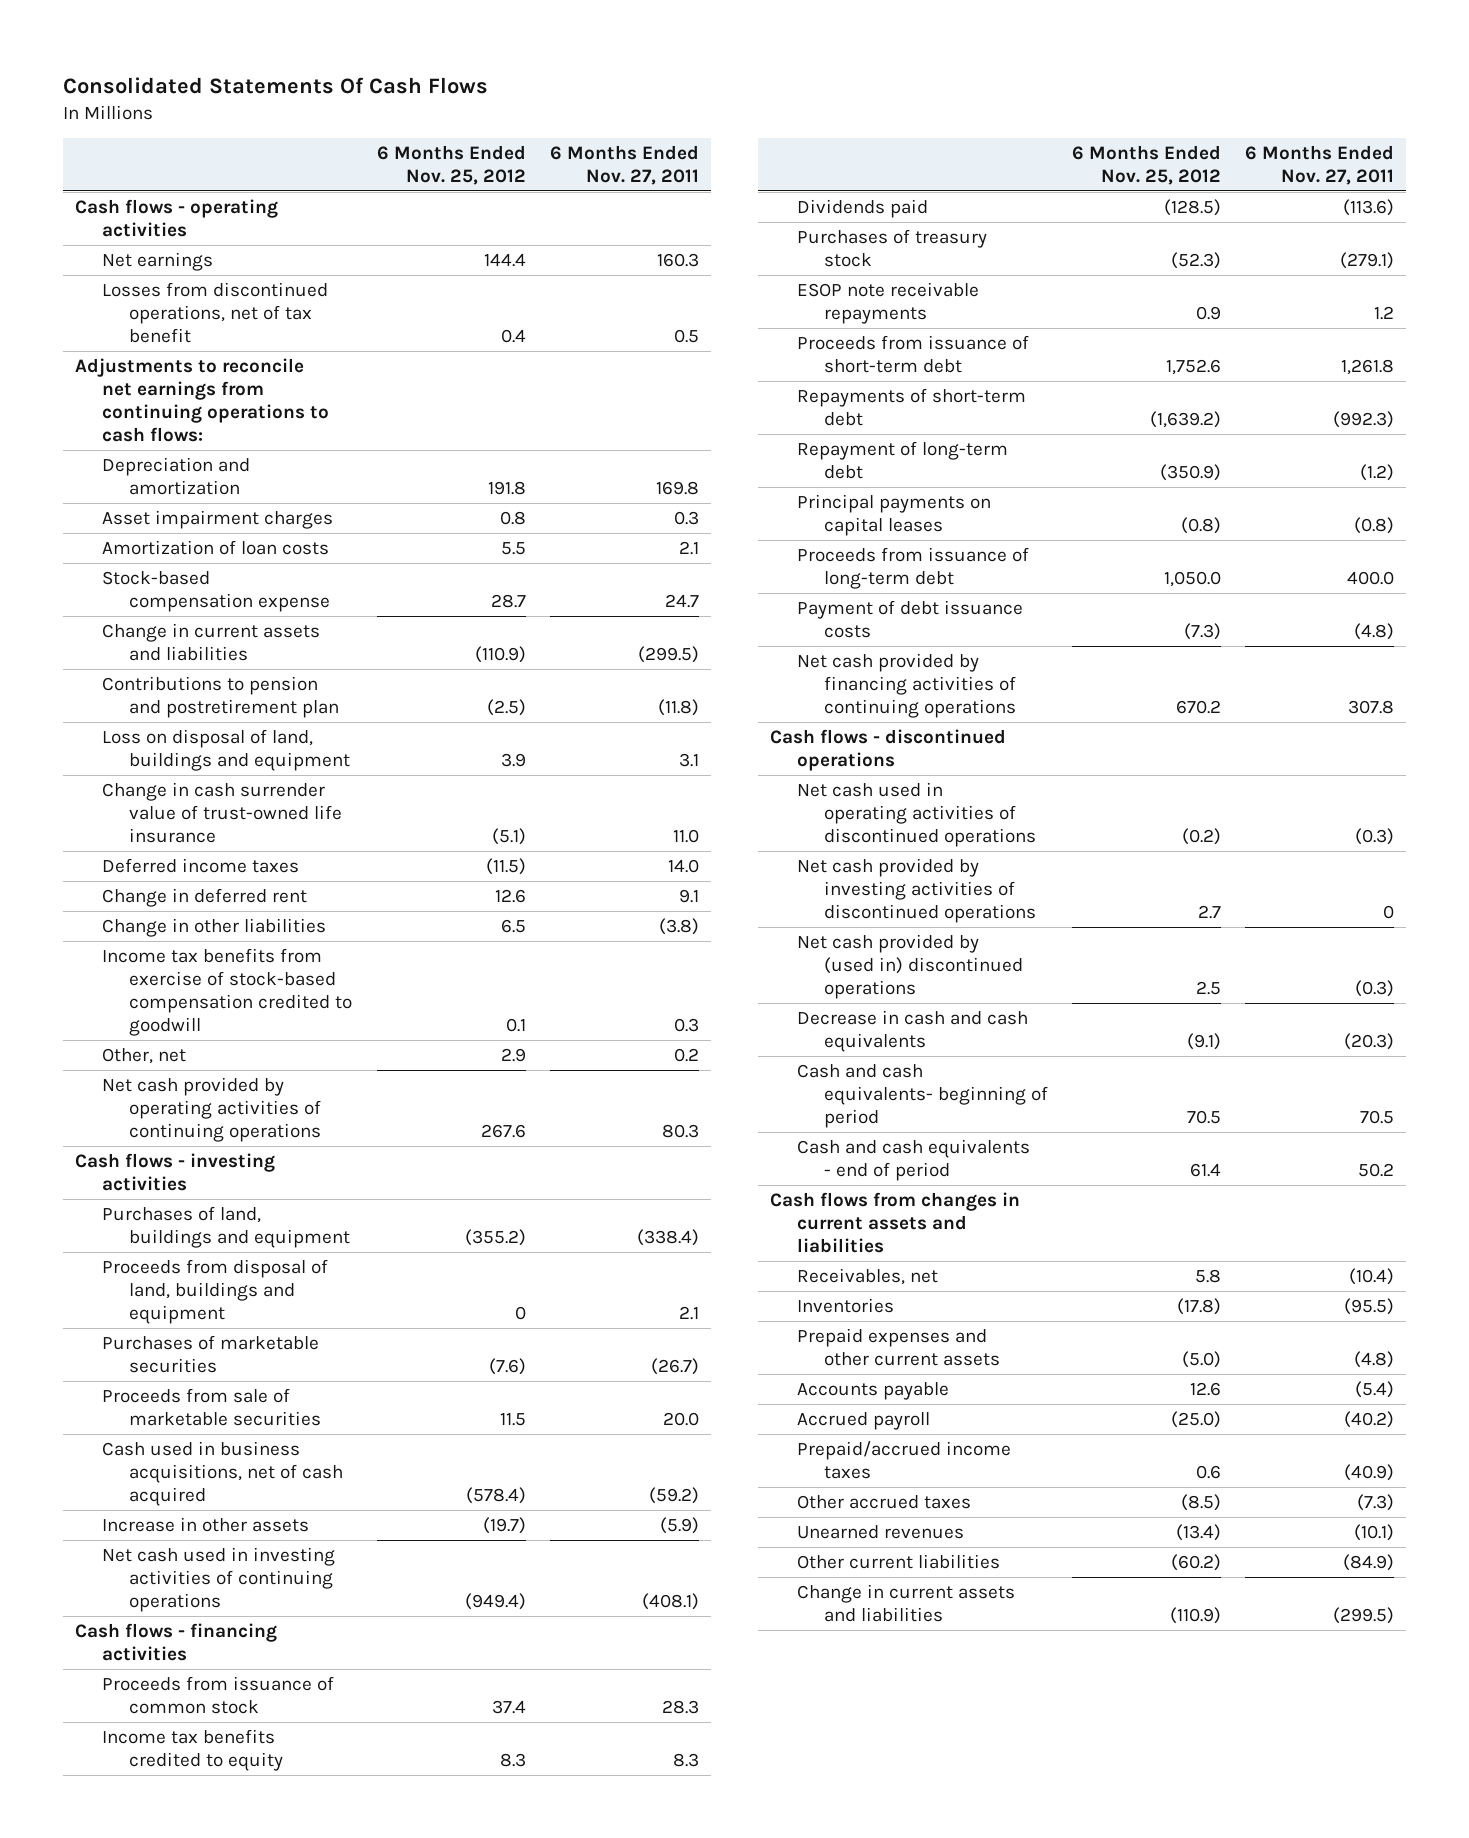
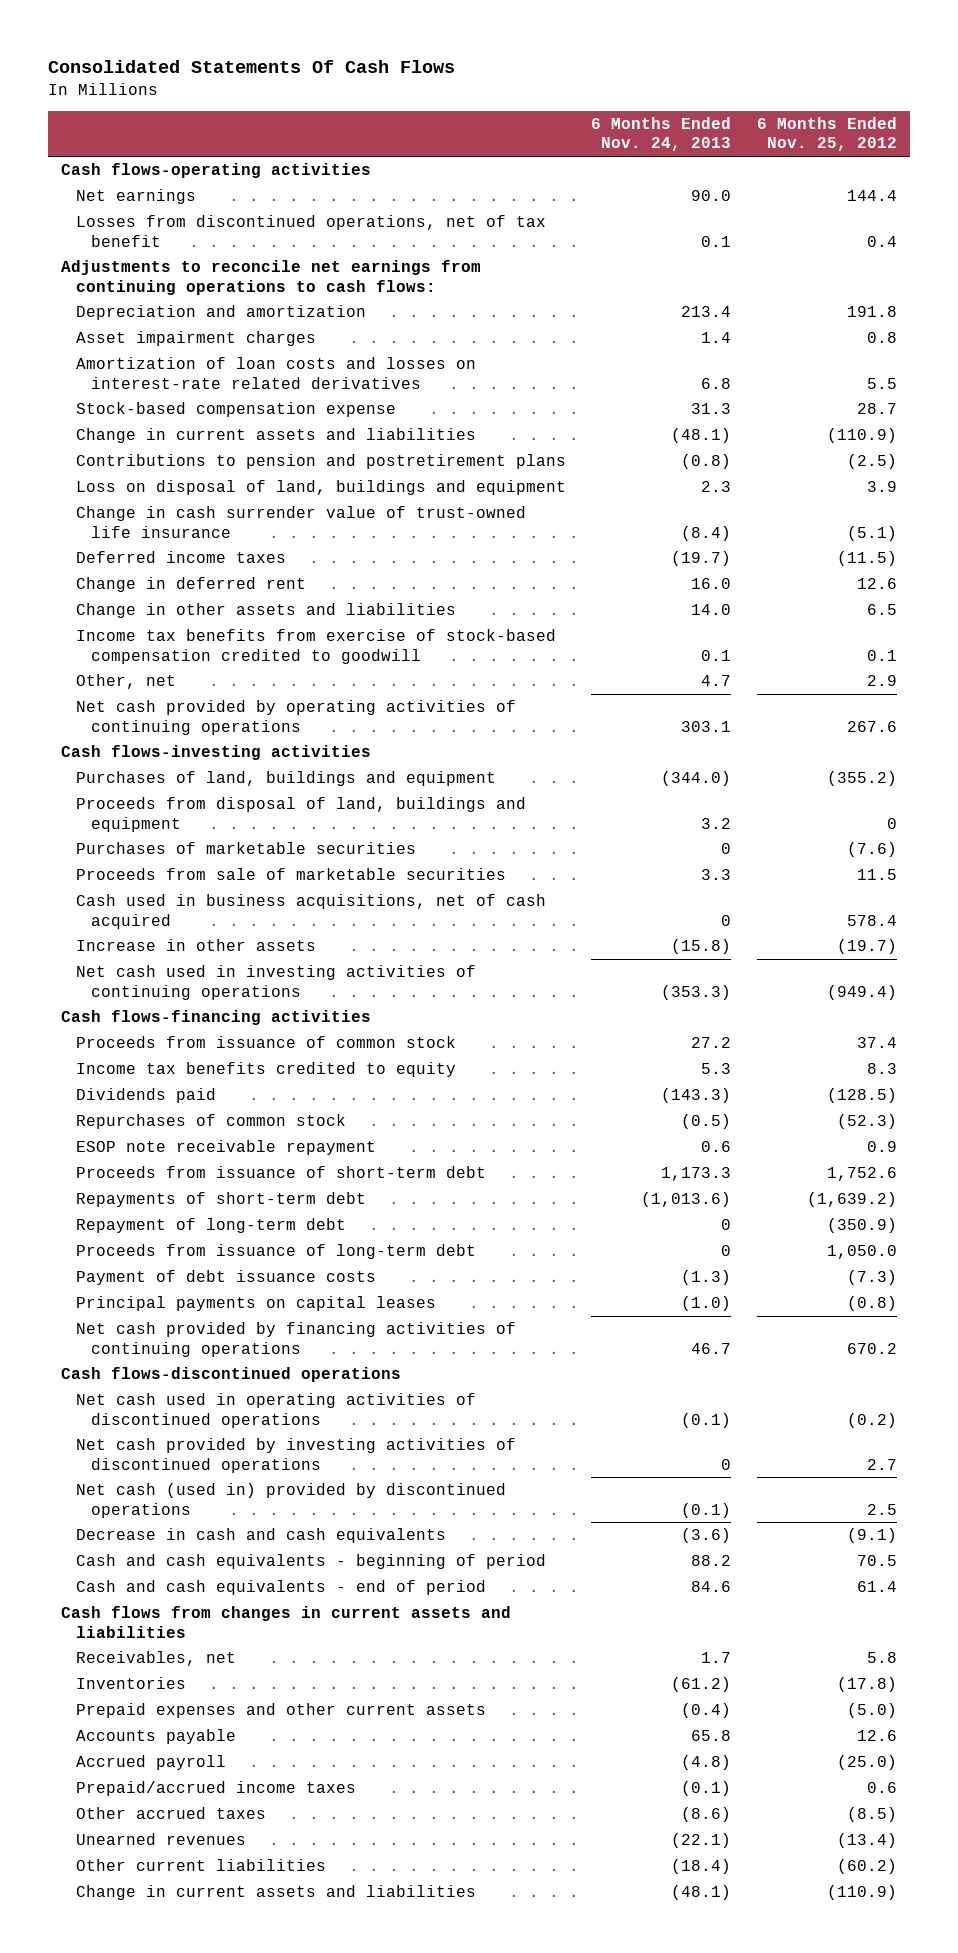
[549,144,699,185] 6 Months Ended Nov. 27, 2011 -> none
none -> [591,116,732,152] 6 Months Ended Nov. 24, 2013
[75,198,279,238] Cash flows - operating activities -> [60,163,371,179] Cash flows-operating activities
[102,539,330,555] Amortization of loan costs -> none
none -> [75,357,476,389] Amortization of loan costs and losses on interest-rate related derivatives
[102,675,340,719] Contributions to pension and postretirement plan -> [75,454,566,470] Contributions to pension and postretirement plans
[102,917,327,937] Change in other liabilities -> [75,603,456,619] Change in other assets and liabilities
[75,1152,276,1192] Cash flows - investing activities -> [60,745,371,761] Cash flows-investing activities
[466,1487,527,1505] (578.4) -> [847,914,898,926] 578.4
[75,1622,278,1662] Cash flows - financing activities -> [60,1010,371,1026] Cash flows-financing activities
[797,228,988,268] Purchases of treasury stock -> [75,1114,346,1130] Repurchases of common stock
[797,281,980,325] ESOP note receivable repayments -> [75,1140,376,1156] ESOP note receivable repayment
[797,493,992,537] Principal payments on capital leases -> [75,1296,436,1312] Principal payments on capital leases
[770,728,1007,772] Cash flows - discontinued operations -> [60,1367,401,1383] Cash flows-discontinued operations
[797,933,1024,1000] Net cash provided by (used in) discontinued operations -> [75,1483,506,1518] Net cash (used in) provided by discontinued operations
[797,1063,1049,1129] Cash and cash equivalents- beginning of period -> [75,1554,546,1570] Cash and cash equivalents - beginning of period

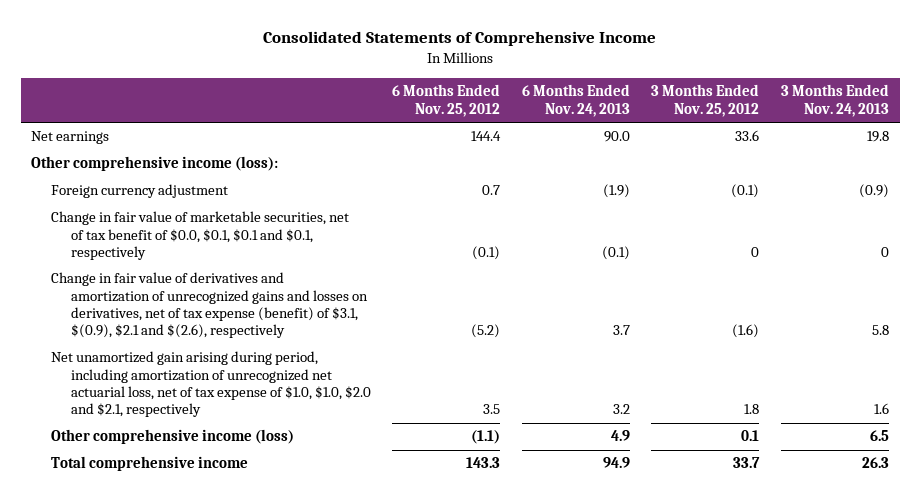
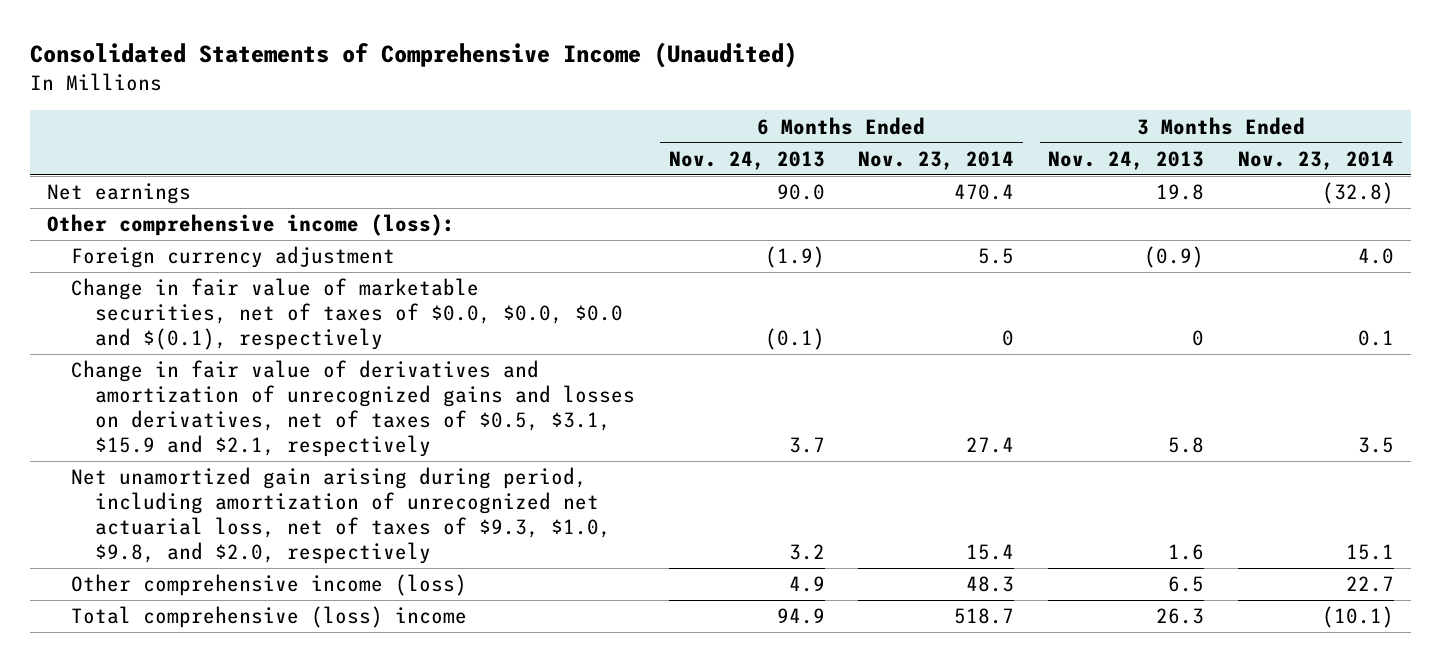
[263,31,657,47] Consolidated Statements of Comprehensive Income -> [29,41,797,68] Consolidated Statements of Comprehensive Income (Unaudited)
[392,84,501,117] 6 Months Ended Nov. 25, 2012 -> none
[651,84,760,117] 3 Months Ended Nov. 25, 2012 -> none
none -> [858,150,1015,170] Nov. 23, 2014
none -> [1237,150,1394,170] Nov. 23, 2014
[51,211,350,260] Change in fair value of marketable securities, net of tax benefit of $0.0, $0.1, $0.1 and $0.1, respectively -> [70,278,623,351] Change in fair value of marketable securities, net of taxes of $0.0, $0.0, $0.0 and $(0.1), respectively
[51,272,368,339] Change in fair value of derivatives and amortization of unrecognized gains and losses on derivatives, net of tax expense (benefit) of $3.1, $(0.9), $2.1 and $(2.6), respectively -> [70,360,635,457] Change in fair value of derivatives and amortization of unrecognized gains and losses on derivatives, net of taxes of $0.5, $3.1, $15.9 and $2.1, respectively
[51,351,371,418] Net unamortized gain arising during period, including amortization of unrecognized net actuarial loss, net of tax expense of $1.0, $1.0, $2.0 and $2.1, respectively -> [70,467,611,564] Net unamortized gain arising during period, including amortization of unrecognized net actuarial loss, net of taxes of $9.3, $1.0, $9.8, and $2.0, respectively
[51,456,249,472] Total comprehensive income -> [70,606,467,629] Total comprehensive (loss) income

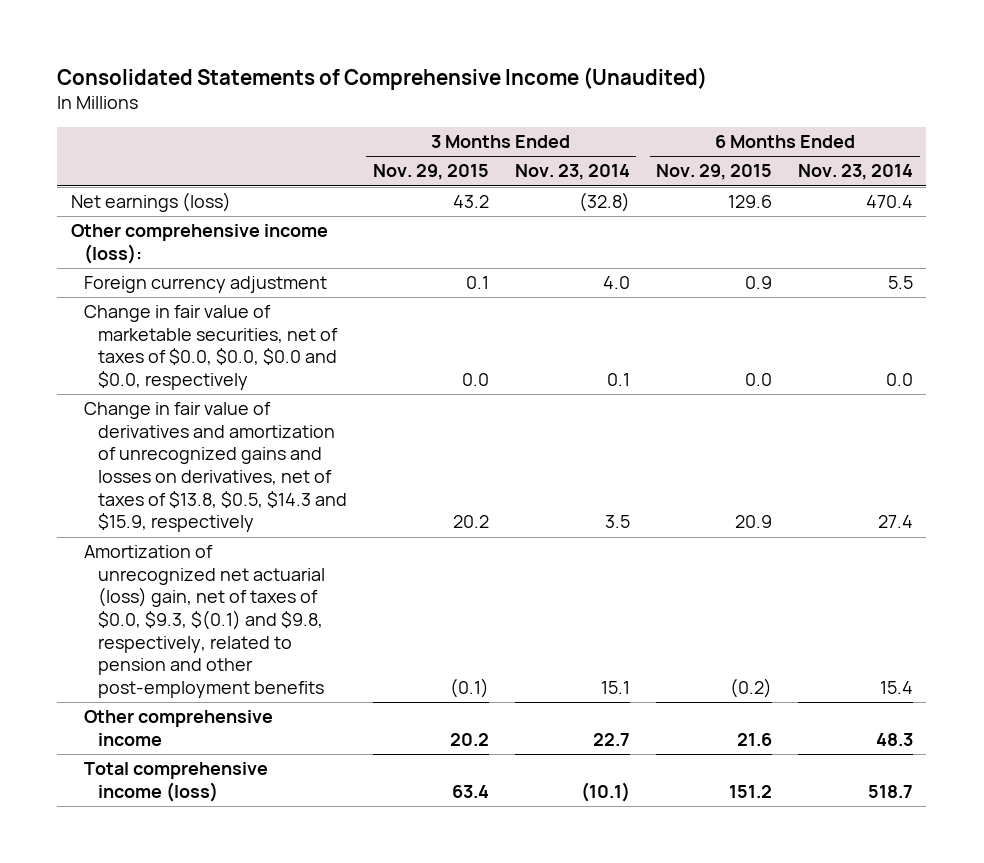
[668,150,825,170] Nov. 24, 2013 -> none
[1048,150,1205,170] Nov. 24, 2013 -> none
none -> [372,164,489,181] Nov. 29, 2015
none -> [656,164,773,181] Nov. 29, 2015
[46,183,191,205] Net earnings -> [70,192,231,213] Net earnings (loss)
[70,278,623,351] Change in fair value of marketable securities, net of taxes of $0.0, $0.0, $0.0 and $(0.1), respectively -> [84,305,338,391] Change in fair value of marketable securities, net of taxes of $0.0, $0.0, $0.0 and $0.0, respectively
[1002,330,1015,347] 0 -> [886,373,914,387] 0.0
[70,360,635,457] Change in fair value of derivatives and amortization of unrecognized gains and losses on derivatives, net of taxes of $0.5, $3.1, $15.9 and $2.1, respectively -> [84,402,347,533] Change in fair value of derivatives and amortization of unrecognized gains and losses on derivatives, net of taxes of $13.8, $0.5, $14.3 and $15.9, respectively
[70,467,611,564] Net unamortized gain arising during period, including amortization of unrecognized net actuarial loss, net of taxes of $9.3, $1.0, $9.8, and $2.0, respectively -> [84,545,325,699] Amortization of unrecognized net actuarial (loss) gain, net of taxes of $0.0, $9.3, $(0.1) and $9.8, respectively, related to pension and other post-employment benefits
[70,574,467,597] Other comprehensive income (loss) -> [84,710,274,746] Other comprehensive income
[70,606,467,629] Total comprehensive (loss) income -> [84,762,269,802] Total comprehensive income (loss)

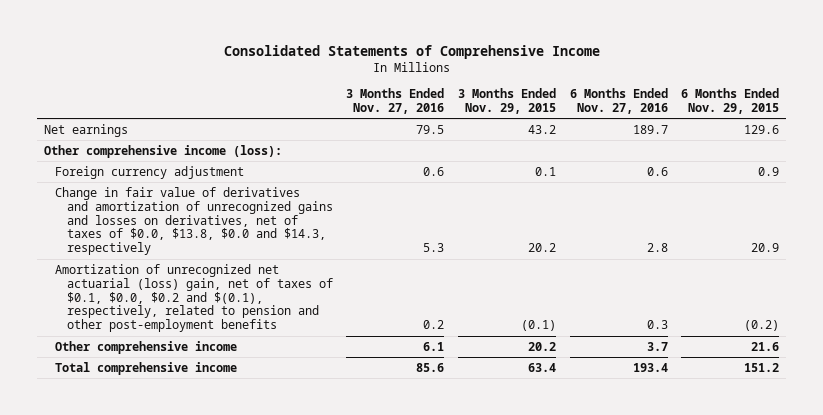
[57,67,708,91] Consolidated Statements of Comprehensive Income (Unaudited) -> [223,44,600,59] Consolidated Statements of Comprehensive Income
[514,164,630,181] Nov. 23, 2014 -> none
[798,164,914,181] Nov. 23, 2014 -> none
none -> [346,88,445,115] 3 Months Ended Nov. 27, 2016
none -> [569,88,668,115] 6 Months Ended Nov. 27, 2016
[70,192,231,213] Net earnings (loss) -> [43,123,128,137] Net earnings
[84,305,338,391] Change in fair value of marketable securities, net of taxes of $0.0, $0.0, $0.0 and $0.0, respectively -> none
[84,402,347,533] Change in fair value of derivatives and amortization of unrecognized gains and losses on derivatives, net of taxes of $13.8, $0.5, $14.3 and $15.9, respectively -> [55,186,333,256] Change in fair value of derivatives and amortization of unrecognized gains and losses on derivatives, net of taxes of $0.0, $13.8, $0.0 and $14.3, respectively
[84,545,325,699] Amortization of unrecognized net actuarial (loss) gain, net of taxes of $0.0, $9.3, $(0.1) and $9.8, respectively, related to pension and other post-employment benefits -> [55,263,333,333] Amortization of unrecognized net actuarial (loss) gain, net of taxes of $0.1, $0.0, $0.2 and $(0.1), respectively, related to pension and other post-employment benefits
[84,762,269,802] Total comprehensive income (loss) -> [55,361,238,375] Total comprehensive income

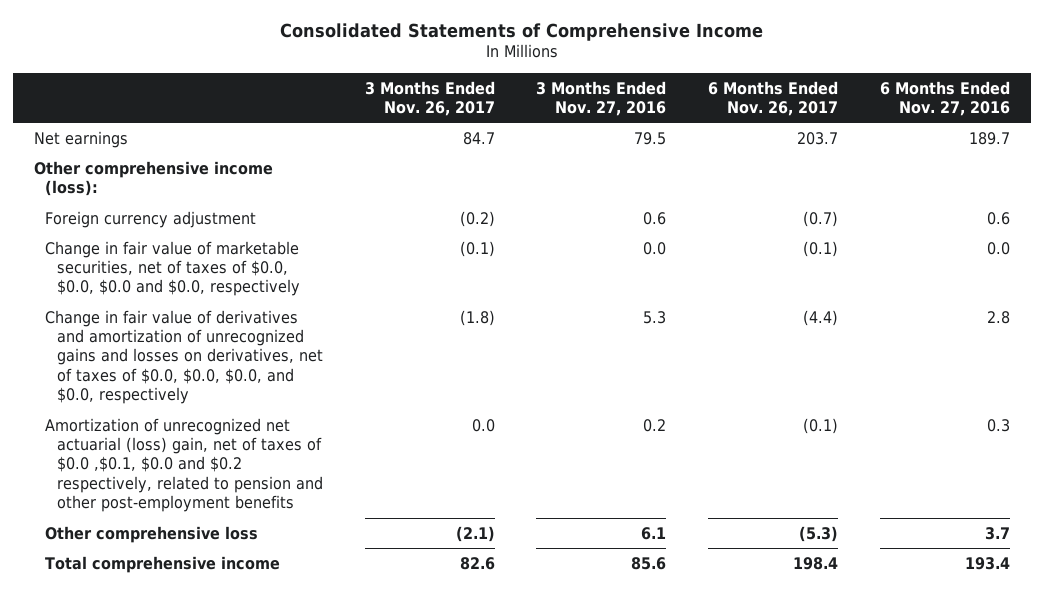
[457,88,556,115] 3 Months Ended Nov. 29, 2015 -> none
[681,88,780,115] 6 Months Ended Nov. 29, 2015 -> none
none -> [364,80,495,116] 3 Months Ended Nov. 26, 2017
none -> [708,80,839,116] 6 Months Ended Nov. 26, 2017
none -> [45,240,300,297] Change in fair value of marketable securities, net of taxes of $0.0, $0.0, $0.0 and $0.0, respectively
[55,186,333,256] Change in fair value of derivatives and amortization of unrecognized gains and losses on derivatives, net of taxes of $0.0, $13.8, $0.0 and $14.3, respectively -> [45,309,323,404] Change in fair value of derivatives and amortization of unrecognized gains and losses on derivatives, net of taxes of $0.0, $0.0, $0.0, and $0.0, respectively
[55,263,333,333] Amortization of unrecognized net actuarial (loss) gain, net of taxes of $0.1, $0.0, $0.2 and $(0.1), respectively, related to pension and other post-employment benefits -> [45,417,323,512] Amortization of unrecognized net actuarial (loss) gain, net of taxes of $0.0 ,$0.1, $0.0 and $0.2 respectively, related to pension and other post-employment benefits
[55,340,238,354] Other comprehensive income -> [45,525,259,543] Other comprehensive loss

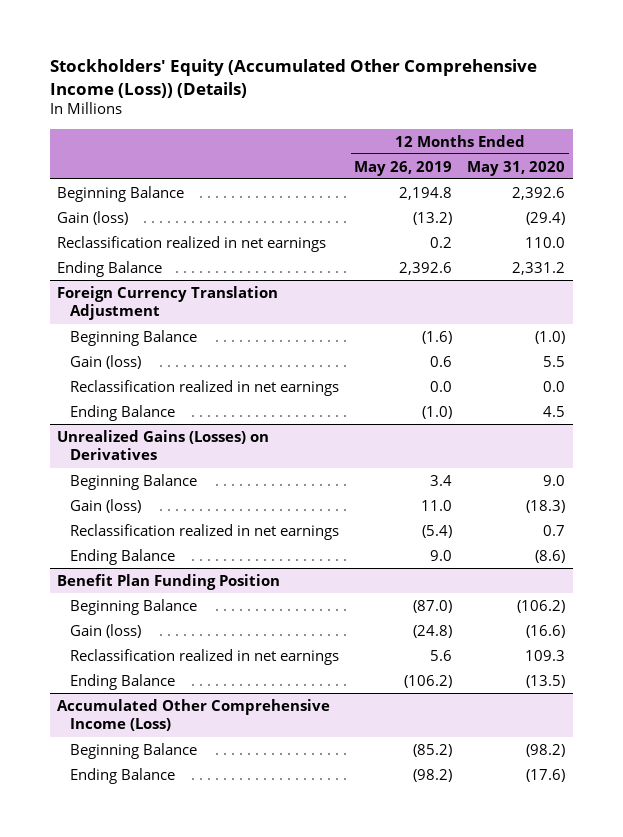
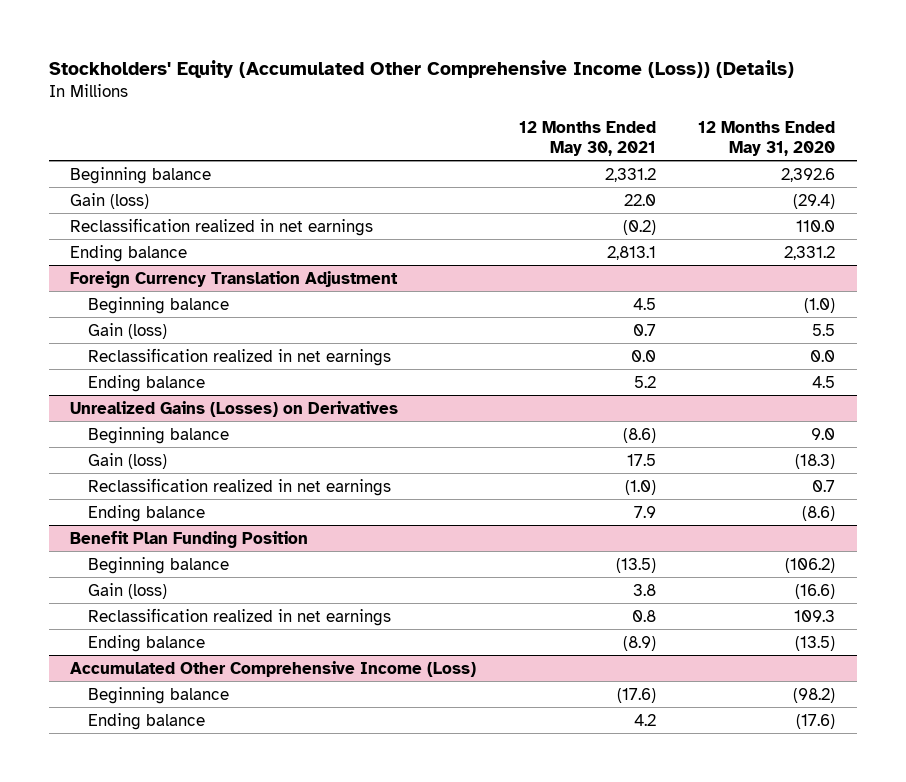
[354,160,453,176] May 26, 2019 -> none
none -> [518,120,656,156] 12 Months Ended May 30, 2021
[57,185,185,202] Beginning Balance -> [70,166,212,184] Beginning balance
[57,260,163,277] Ending Balance -> [70,244,188,262] Ending balance
[70,329,198,346] Beginning Balance -> [87,296,229,314] Beginning balance
[70,404,176,421] Ending Balance -> [87,374,205,392] Ending balance
[70,473,198,490] Beginning Balance -> [87,426,229,444] Beginning balance
[70,548,176,565] Ending Balance -> [87,504,205,522] Ending balance
[70,598,198,615] Beginning Balance -> [87,556,229,574] Beginning balance
[70,673,176,690] Ending Balance -> [87,634,205,652] Ending balance
[70,742,198,759] Beginning Balance -> [87,686,229,704] Beginning balance
[70,767,176,784] Ending Balance -> [87,712,205,730] Ending balance

